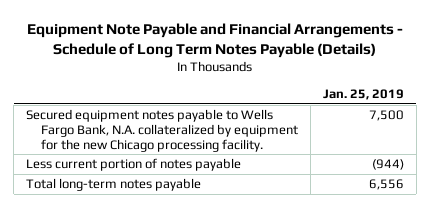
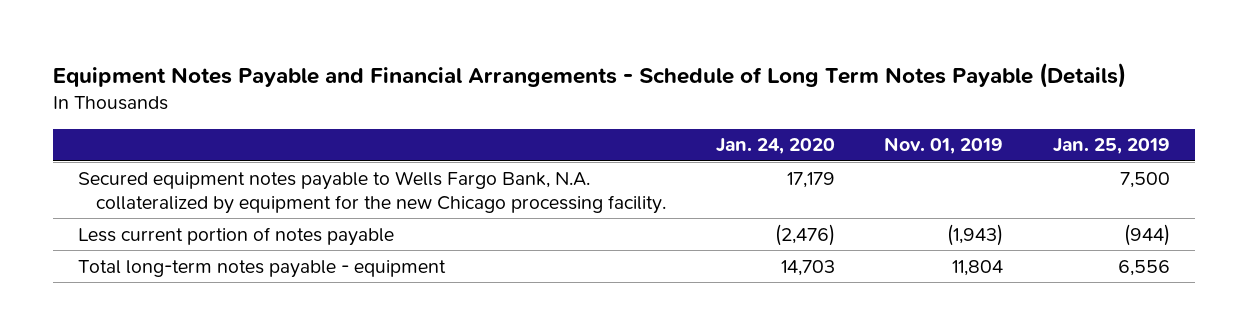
[26,22,403,58] Equipment Note Payable and Financial Arrangements - Schedule of Long Term Notes Payable (Details) -> [52,63,1126,89] Equipment Notes Payable and Financial Arrangements - Schedule of Long Term Notes Payable (Details)
none -> [715,138,835,155] Jan. 24, 2020
none -> [884,137,1004,155] Nov. 01, 2019
[26,178,202,192] Total long-term notes payable -> [77,259,446,278] Total long-term notes payable - equipment

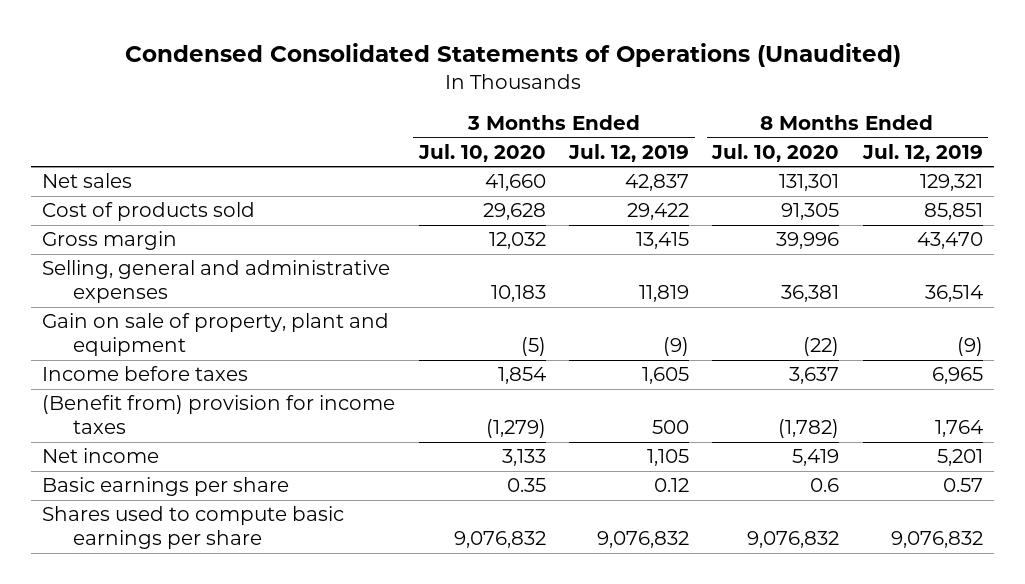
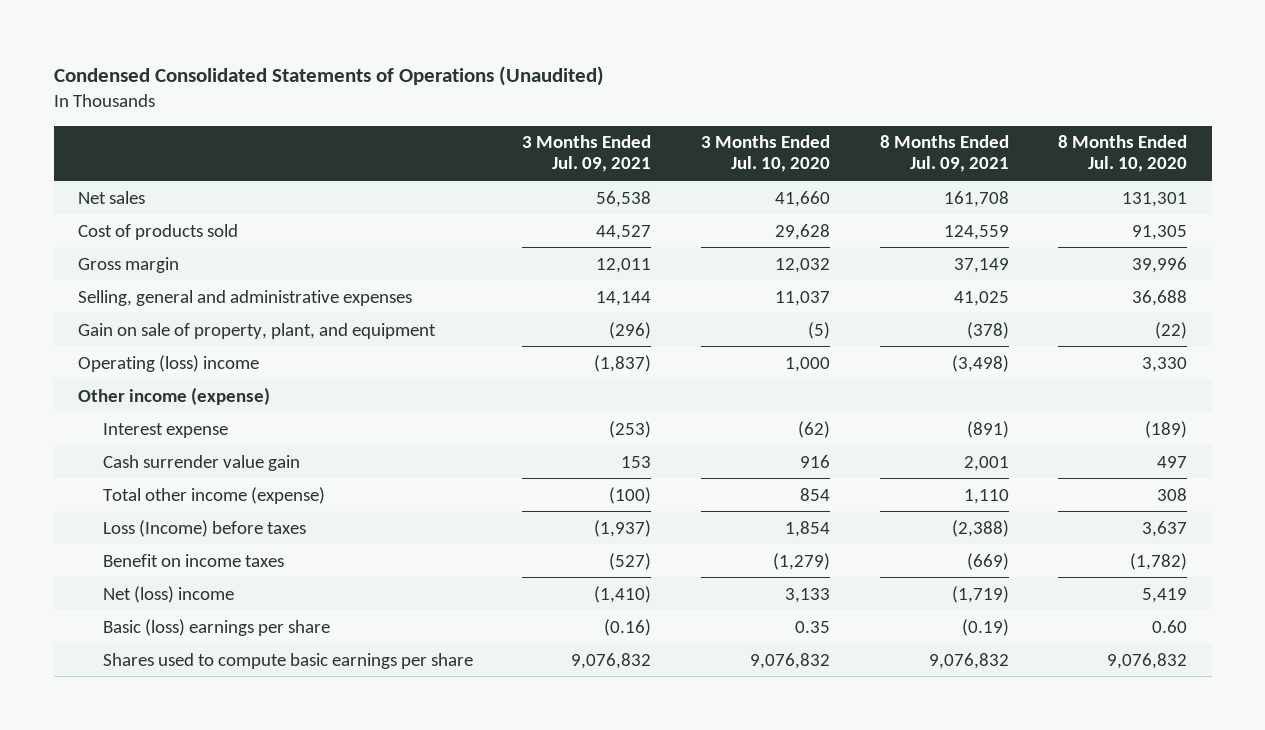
[568,143,690,162] Jul. 12, 2019 -> none
[861,143,983,162] Jul. 12, 2019 -> none
none -> [522,135,652,173] 3 Months Ended Jul. 09, 2021
none -> [879,135,1009,173] 8 Months Ended Jul. 09, 2021
[490,285,546,303] 10,183 -> [774,290,830,306] 11,037
[781,285,840,303] 36,381 -> [1132,289,1188,306] 36,688
[42,313,390,357] Gain on sale of property, plant and equipment -> [78,322,437,339] Gain on sale of property, plant, and equipment
none -> [78,354,260,372] Operating (loss) income
none -> [78,386,271,405] Other income (expense)
none -> [102,422,228,438] Interest expense
none -> [102,454,300,471] Cash surrender value gain
none -> [102,486,325,504] Total other income (expense)
[42,366,249,382] Income before taxes -> [102,519,306,537] Loss (Income) before taxes
[42,395,396,435] (Benefit from) provision for income taxes -> [102,553,284,567] Benefit on income taxes
[42,448,160,464] Net income -> [102,585,234,603] Net (loss) income
[42,477,290,497] Basic earnings per share -> [102,618,330,636] Basic (loss) earnings per share
[810,478,840,493] 0.6 -> [1152,619,1188,633] 0.60

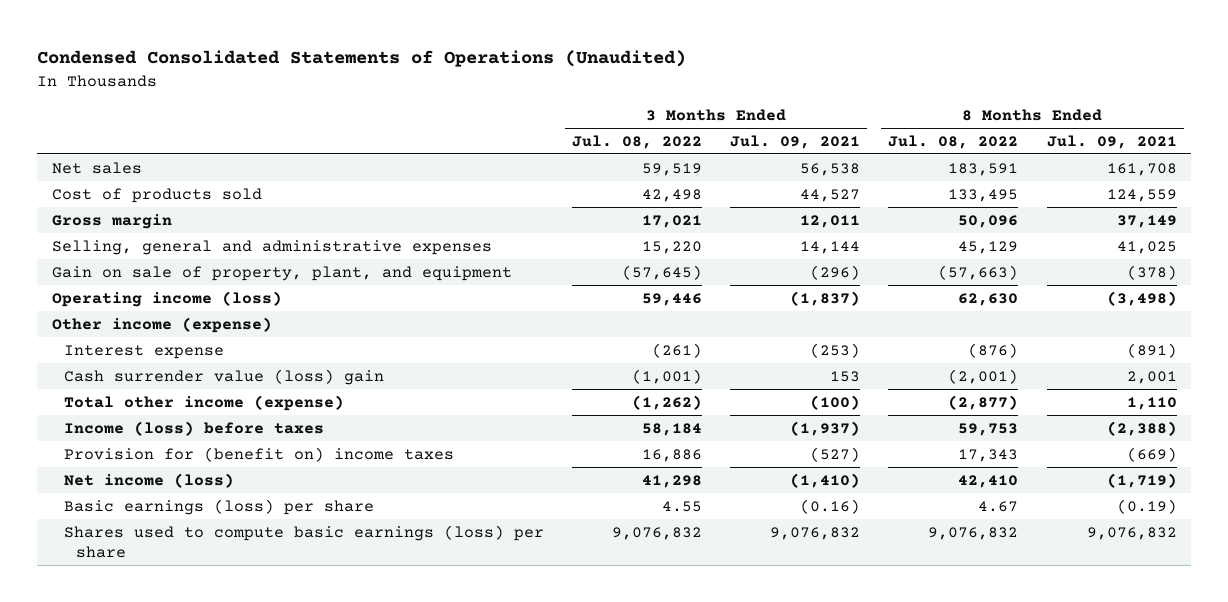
[700,135,830,173] 3 Months Ended Jul. 10, 2020 -> none
[1058,135,1188,173] 8 Months Ended Jul. 10, 2020 -> none
none -> [572,134,703,149] Jul. 08, 2022
none -> [888,134,1019,149] Jul. 08, 2022
[78,354,260,372] Operating (loss) income -> [51,290,282,307] Operating income (loss)
[102,454,300,471] Cash surrender value gain -> [63,368,384,385] Cash surrender value (loss) gain
[102,519,306,537] Loss (Income) before taxes -> [63,420,324,436] Income (loss) before taxes
[102,553,284,567] Benefit on income taxes -> [63,446,454,462] Provision for (benefit on) income taxes
[102,585,234,603] Net (loss) income -> [63,472,234,488] Net income (loss)
[102,618,330,636] Basic (loss) earnings per share -> [63,498,374,515] Basic earnings (loss) per share
[102,652,473,669] Shares used to compute basic earnings per share -> [63,524,544,559] Shares used to compute basic earnings (loss) per share

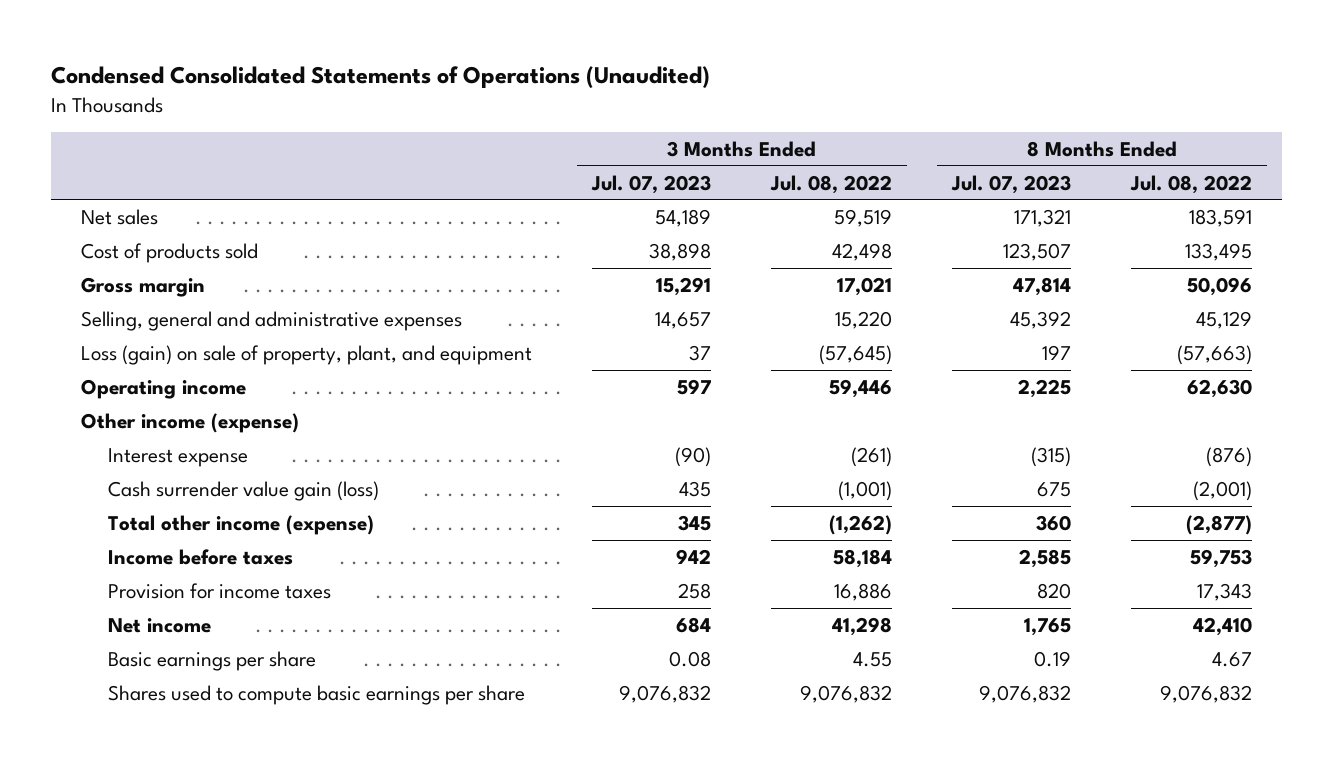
[730,134,861,149] Jul. 09, 2021 -> none
[1046,134,1177,149] Jul. 09, 2021 -> none
none -> [590,174,711,194] Jul. 07, 2023
none -> [951,174,1072,194] Jul. 07, 2023
[51,265,512,281] Gain on sale of property, plant, and equipment -> [80,344,532,365] Loss (gain) on sale of property, plant, and equipment
[51,290,282,307] Operating income (loss) -> [80,378,246,399] Operating income
[63,368,384,385] Cash surrender value (loss) gain -> [108,480,380,501] Cash surrender value gain (loss)
[63,420,324,436] Income (loss) before taxes -> [108,548,294,565] Income before taxes
[63,446,454,462] Provision for (benefit on) income taxes -> [108,582,332,599] Provision for income taxes
[63,472,234,488] Net income (loss) -> [108,617,212,633] Net income
[63,498,374,515] Basic earnings (loss) per share -> [108,650,317,671] Basic earnings per share
[63,524,544,559] Shares used to compute basic earnings (loss) per share -> [108,684,526,705] Shares used to compute basic earnings per share

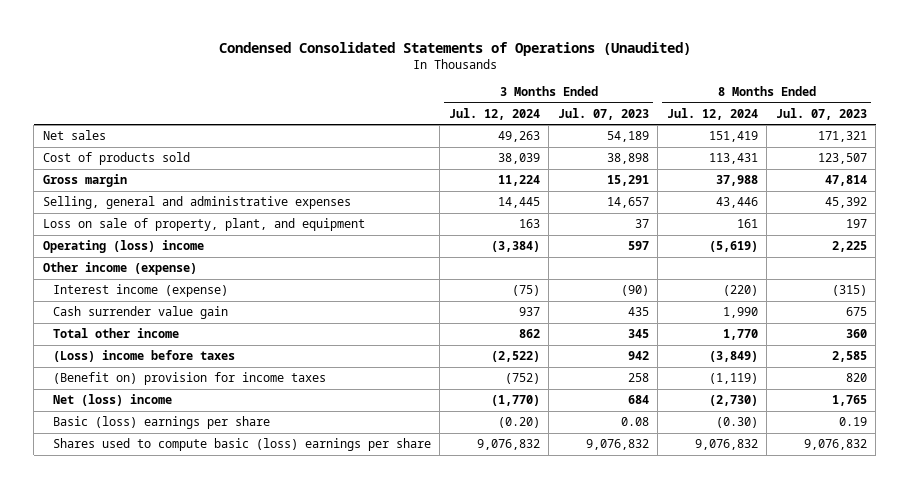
[770,174,893,194] Jul. 08, 2022 -> none
[1130,174,1253,194] Jul. 08, 2022 -> none
none -> [448,107,540,120] Jul. 12, 2024
none -> [666,107,758,120] Jul. 12, 2024
[80,344,532,365] Loss (gain) on sale of property, plant, and equipment -> [42,218,365,232] Loss on sale of property, plant, and equipment
[80,378,246,399] Operating income -> [42,240,204,254] Operating (loss) income
[108,447,249,467] Interest expense -> [52,284,228,298] Interest income (expense)
[108,480,380,501] Cash surrender value gain (loss) -> [52,306,228,320] Cash surrender value gain
[108,514,375,535] Total other income (expense) -> [52,328,179,339] Total other income
[108,548,294,565] Income before taxes -> [52,350,235,363] (Loss) income before taxes
[108,582,332,599] Provision for income taxes -> [52,372,326,386] (Benefit on) provision for income taxes
[108,617,212,633] Net income -> [52,394,172,407] Net (loss) income
[108,650,317,671] Basic earnings per share -> [52,416,270,430] Basic (loss) earnings per share
[108,684,526,705] Shares used to compute basic earnings per share -> [52,438,431,452] Shares used to compute basic (loss) earnings per share

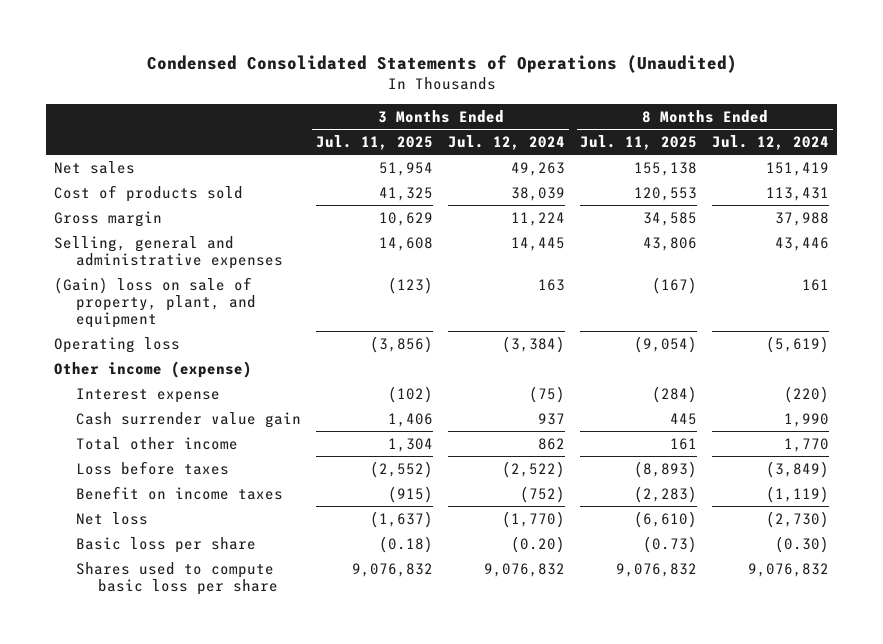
[557,107,649,120] Jul. 07, 2023 -> none
[775,107,867,120] Jul. 07, 2023 -> none
none -> [316,134,434,150] Jul. 11, 2025
none -> [580,134,698,150] Jul. 11, 2025
[42,218,365,232] Loss on sale of property, plant, and equipment -> [53,276,257,328] (Gain) loss on sale of property, plant, and equipment
[42,240,204,254] Operating (loss) income -> [53,336,180,353] Operating loss
[52,284,228,298] Interest income (expense) -> [76,387,221,403] Interest expense
[52,350,235,363] (Loss) income before taxes -> [76,460,230,475] Loss before taxes
[52,372,326,386] (Benefit on) provision for income taxes -> [76,485,284,500] Benefit on income taxes
[52,394,172,407] Net (loss) income -> [76,511,149,525] Net loss
[52,416,270,430] Basic (loss) earnings per share -> [76,536,257,553] Basic loss per share
[52,438,431,452] Shares used to compute basic (loss) earnings per share -> [76,561,279,595] Shares used to compute basic loss per share

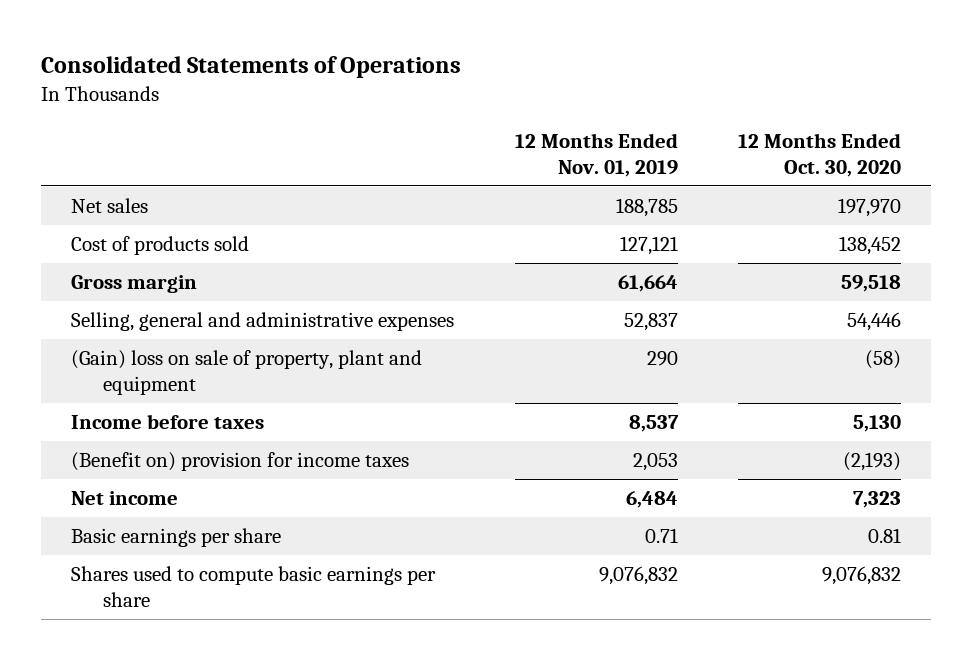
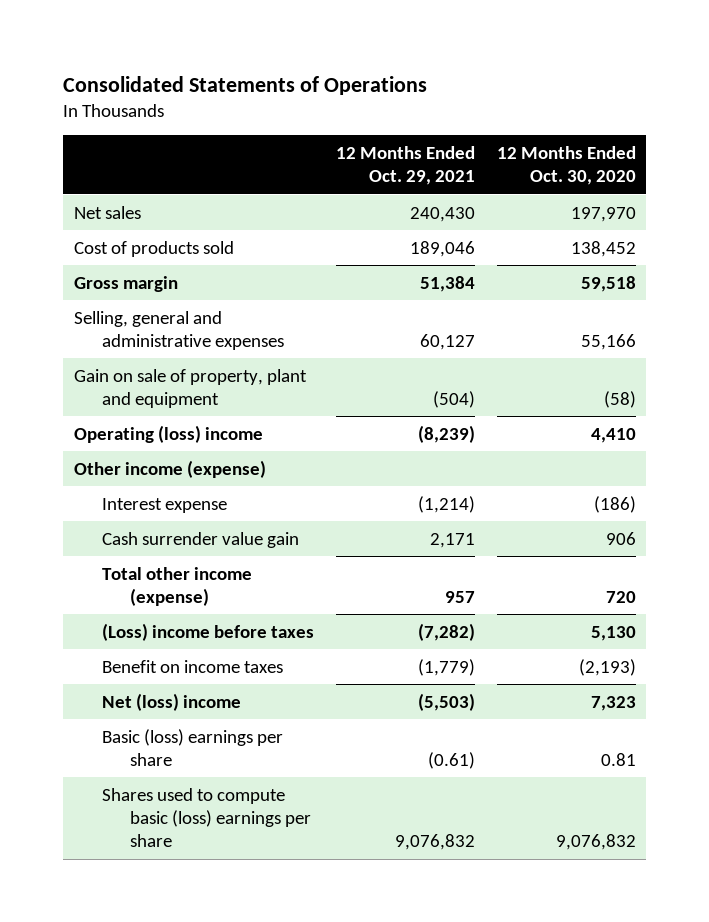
[514,132,678,178] 12 Months Ended Nov. 01, 2019 -> none
none -> [335,145,475,185] 12 Months Ended Oct. 29, 2021
[847,311,902,331] 54,446 -> [580,333,636,350] 55,166
[71,349,423,396] (Gain) loss on sale of property, plant and equipment -> [73,368,307,408] Gain on sale of property, plant and equipment
none -> [73,424,263,443] Operating (loss) income
none -> [73,459,266,478] Other income (expense)
none -> [101,497,227,513] Interest expense
none -> [101,531,299,548] Cash surrender value gain
none -> [101,566,252,606] Total other income (expense)
[71,413,265,429] Income before taxes -> [101,622,314,641] (Loss) income before taxes
[71,451,410,471] (Benefit on) provision for income taxes -> [101,659,283,673] Benefit on income taxes
[71,490,179,505] Net income -> [101,692,241,711] Net (loss) income
[71,527,282,547] Basic earnings per share -> [101,728,283,766] Basic (loss) earnings per share
[71,565,437,608] Shares used to compute basic earnings per share -> [101,787,311,847] Shares used to compute basic (loss) earnings per share

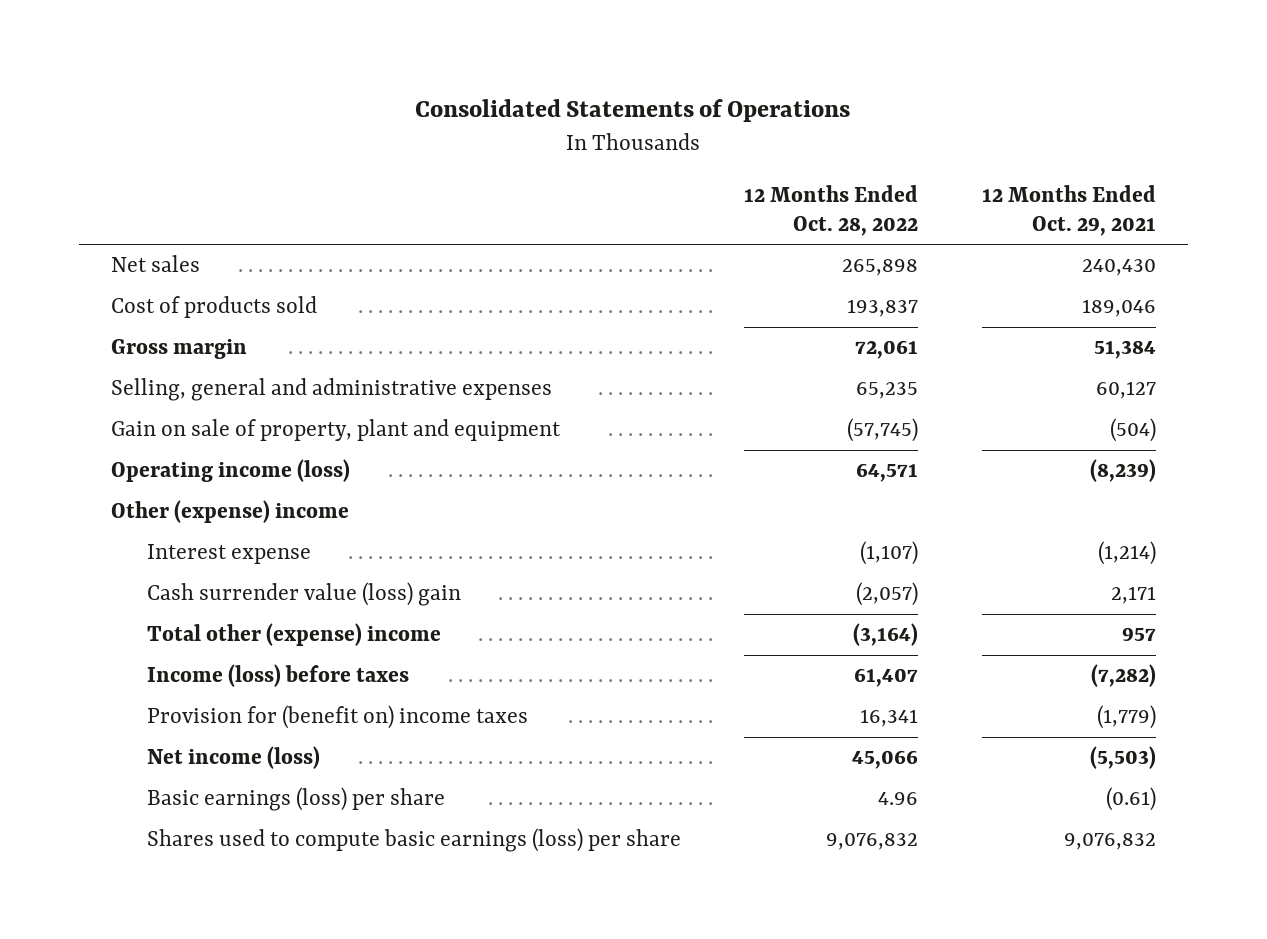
[496,145,636,185] 12 Months Ended Oct. 30, 2020 -> none
none -> [744,184,919,236] 12 Months Ended Oct. 28, 2022
[73,424,263,443] Operating (loss) income -> [110,459,350,483] Operating income (loss)
[73,459,266,478] Other income (expense) -> [110,500,349,524] Other (expense) income
[101,531,299,548] Cash surrender value gain -> [146,582,461,607] Cash surrender value (loss) gain
[101,566,252,606] Total other income (expense) -> [146,623,441,647] Total other (expense) income
[101,622,314,641] (Loss) income before taxes -> [146,664,409,688] Income (loss) before taxes
[101,659,283,673] Benefit on income taxes -> [146,705,528,730] Provision for (benefit on) income taxes
[101,692,241,711] Net (loss) income -> [146,746,320,770] Net income (loss)
[101,728,283,766] Basic (loss) earnings per share -> [146,787,445,812] Basic earnings (loss) per share
[101,787,311,847] Shares used to compute basic (loss) earnings per share -> [146,828,681,853] Shares used to compute basic earnings (loss) per share

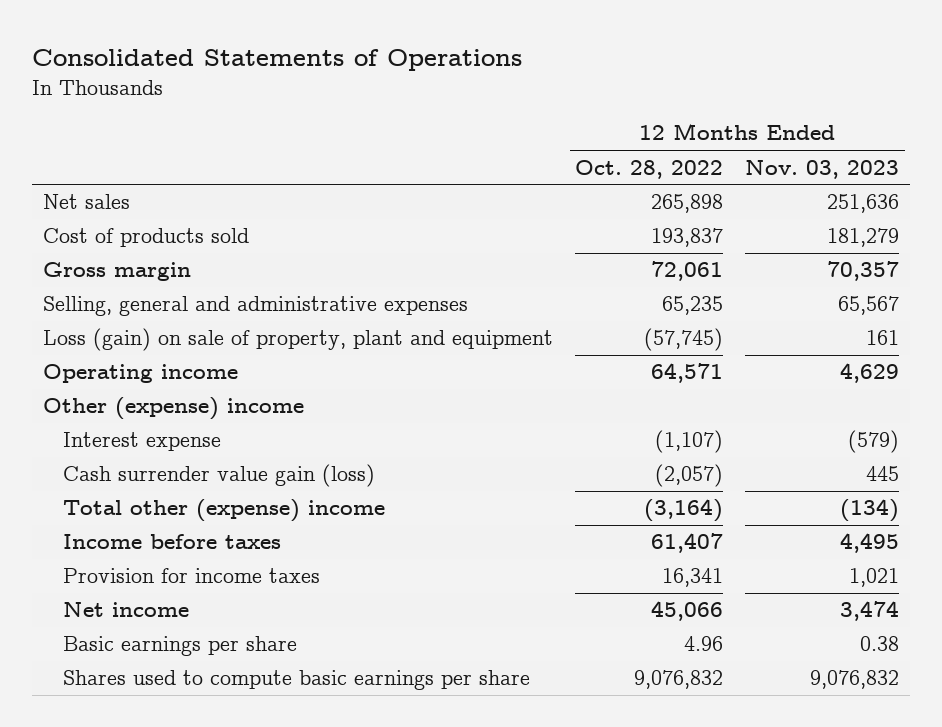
[982,184,1157,236] 12 Months Ended Oct. 29, 2021 -> none
none -> [745,159,900,179] Nov. 03, 2023
[110,419,561,442] Gain on sale of property, plant and equipment -> [43,328,554,352] Loss (gain) on sale of property, plant and equipment
[110,459,350,483] Operating income (loss) -> [43,364,239,384] Operating income
[146,582,461,607] Cash surrender value (loss) gain -> [63,464,376,488] Cash surrender value gain (loss)
[146,664,409,688] Income (loss) before taxes -> [63,534,282,550] Income before taxes
[146,705,528,730] Provision for (benefit on) income taxes -> [63,568,321,584] Provision for income taxes
[146,746,320,770] Net income (loss) -> [63,602,190,618] Net income
[146,787,445,812] Basic earnings (loss) per share -> [63,636,298,657] Basic earnings per share
[146,828,681,853] Shares used to compute basic earnings (loss) per share -> [63,670,531,691] Shares used to compute basic earnings per share

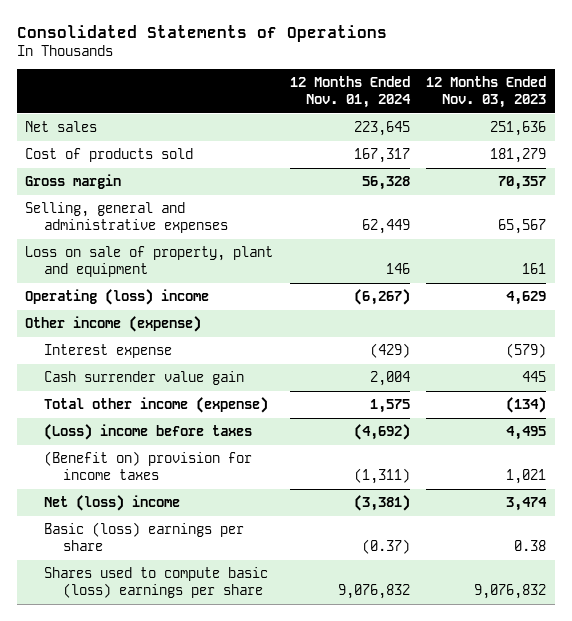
[575,159,724,179] Oct. 28, 2022 -> none
none -> [289,76,411,108] 12 Months Ended Nov. 01, 2024
[43,328,554,352] Loss (gain) on sale of property, plant and equipment -> [25,246,274,277] Loss on sale of property, plant and equipment
[43,364,239,384] Operating income -> [25,289,210,306] Operating (loss) income
[43,397,305,421] Other (expense) income -> [25,316,202,333] Other income (expense)
[63,464,376,488] Cash surrender value gain (loss) -> [44,371,245,386] Cash surrender value gain
[63,499,386,523] Total other (expense) income -> [44,397,269,414] Total other income (expense)
[63,534,282,550] Income before taxes -> [44,424,253,441] (Loss) income before taxes
[63,568,321,584] Provision for income taxes -> [44,451,253,480] (Benefit on) provision for income taxes
[63,602,190,618] Net income -> [44,495,181,512] Net (loss) income
[63,636,298,657] Basic earnings per share -> [44,522,245,551] Basic (loss) earnings per share
[63,670,531,691] Shares used to compute basic earnings per share -> [44,567,269,598] Shares used to compute basic (loss) earnings per share

